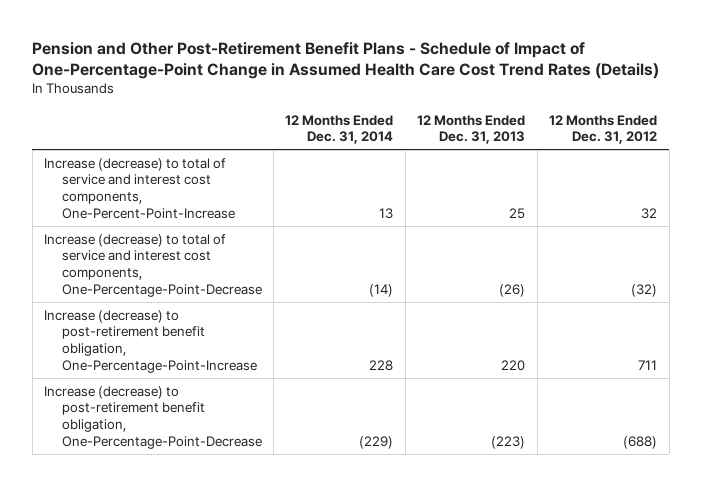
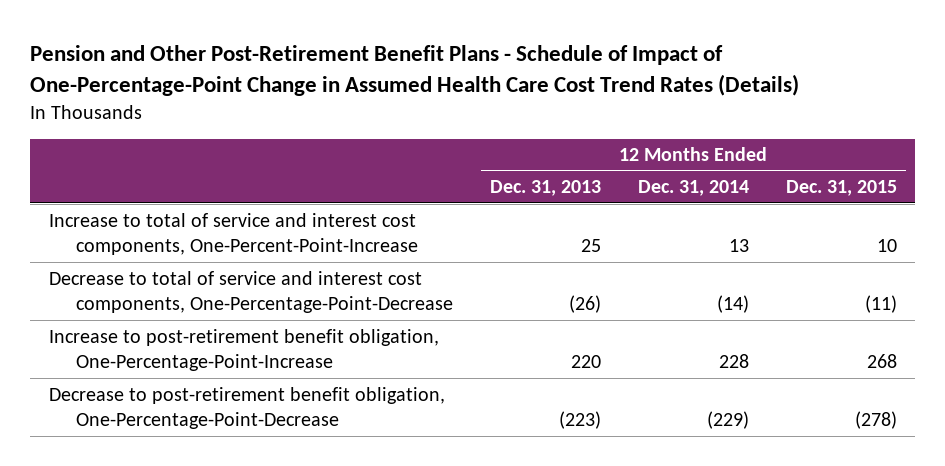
[549,114,658,145] 12 Months Ended Dec. 31, 2012 -> none
none -> [785,180,897,197] Dec. 31, 2015
[44,157,235,219] Increase (decrease) to total of service and interest cost components, One-Percent-Point-Increase -> [48,212,419,256] Increase to total of service and interest cost components, One-Percent-Point-Increase
[44,233,262,297] Increase (decrease) to total of service and interest cost components, One-Percentage-Point-Decrease -> [48,270,454,314] Decrease to total of service and interest cost components, One-Percentage-Point-Decrease
[44,309,257,373] Increase (decrease) to post-retirement benefit obligation, One-Percentage-Point-Increase -> [48,328,439,372] Increase to post-retirement benefit obligation, One-Percentage-Point-Increase
[44,385,262,449] Increase (decrease) to post-retirement benefit obligation, One-Percentage-Point-Decrease -> [48,386,445,430] Decrease to post-retirement benefit obligation, One-Percentage-Point-Decrease

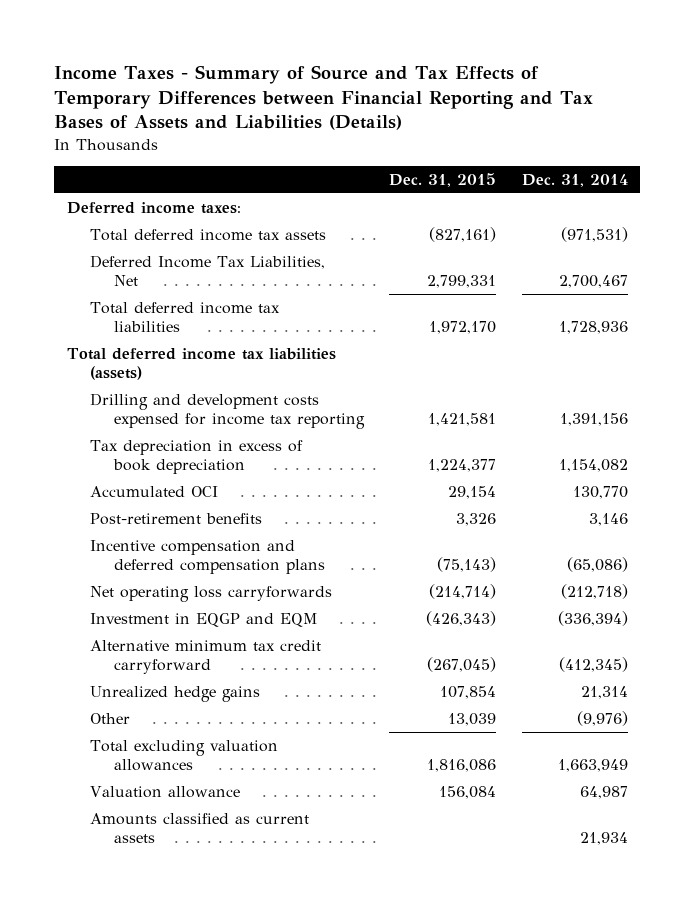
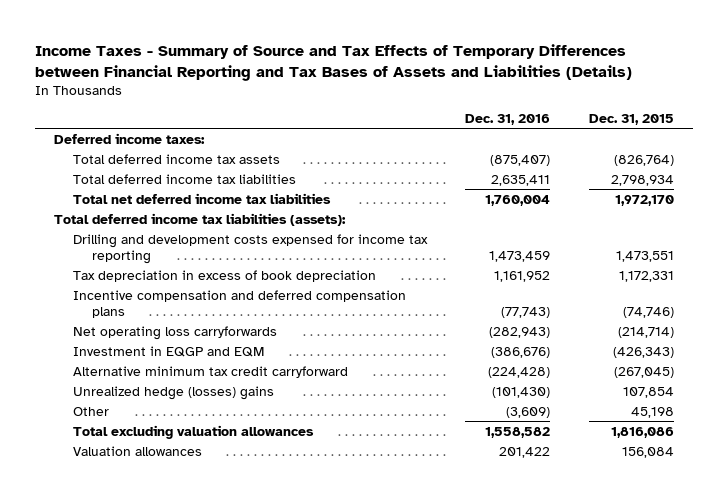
[521,173,628,187] Dec. 31, 2014 -> none
none -> [465,113,551,125] Dec. 31, 2016
[90,486,219,498] Accumulated OCI -> none
[90,513,263,526] Post-retirement benefits -> none
[429,227,497,243] (827,161) -> [613,154,674,166] (826,764)
[90,255,326,286] Deferred Income Tax Liabilities, Net -> [73,173,297,184] Total deferred income tax liabilities
[427,274,497,288] 2,799,331 -> [610,174,674,186] 2,798,934
[90,302,281,332] Total deferred income tax liabilities -> [73,192,332,204] Total net deferred income tax liabilities
[66,348,336,380] Total deferred income tax liabilities (assets) -> [54,212,347,226] Total deferred income tax liabilities (assets):
[428,412,497,426] 1,421,581 -> [615,250,674,262] 1,473,551
[428,458,497,472] 1,224,377 -> [618,270,674,282] 1,172,331
[437,556,497,572] (75,143) -> [622,306,674,318] (74,746)
[90,686,261,703] Unrealized hedge gains -> [73,385,275,400] Unrealized hedge (losses) gains
[448,713,497,727] 13,039 -> [630,406,674,418] 45,198
[90,813,310,843] Amounts classified as current assets -> none
[90,786,241,799] Valuation allowance -> [73,445,203,456] Valuation allowances

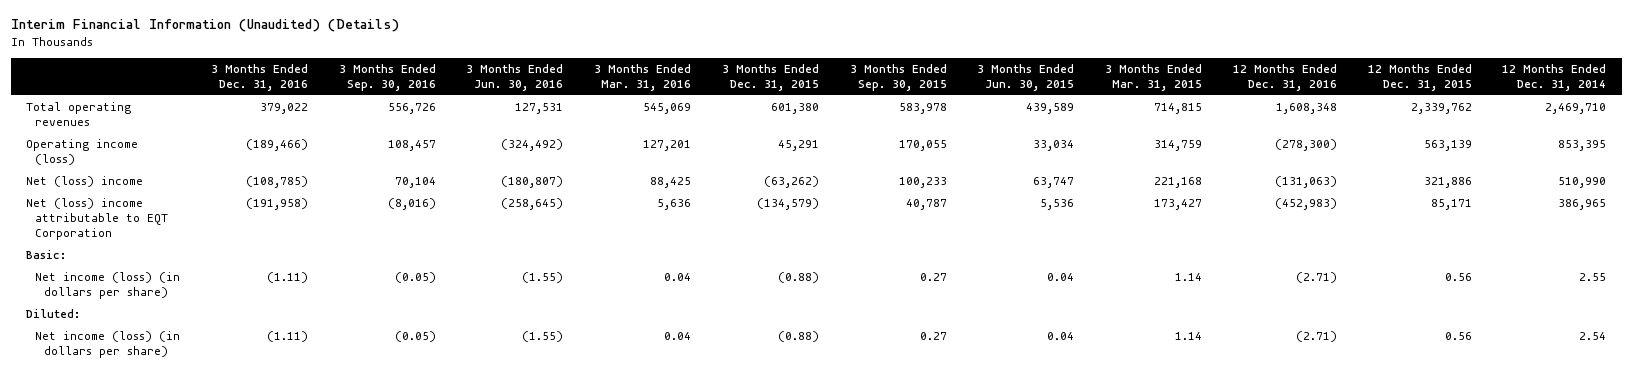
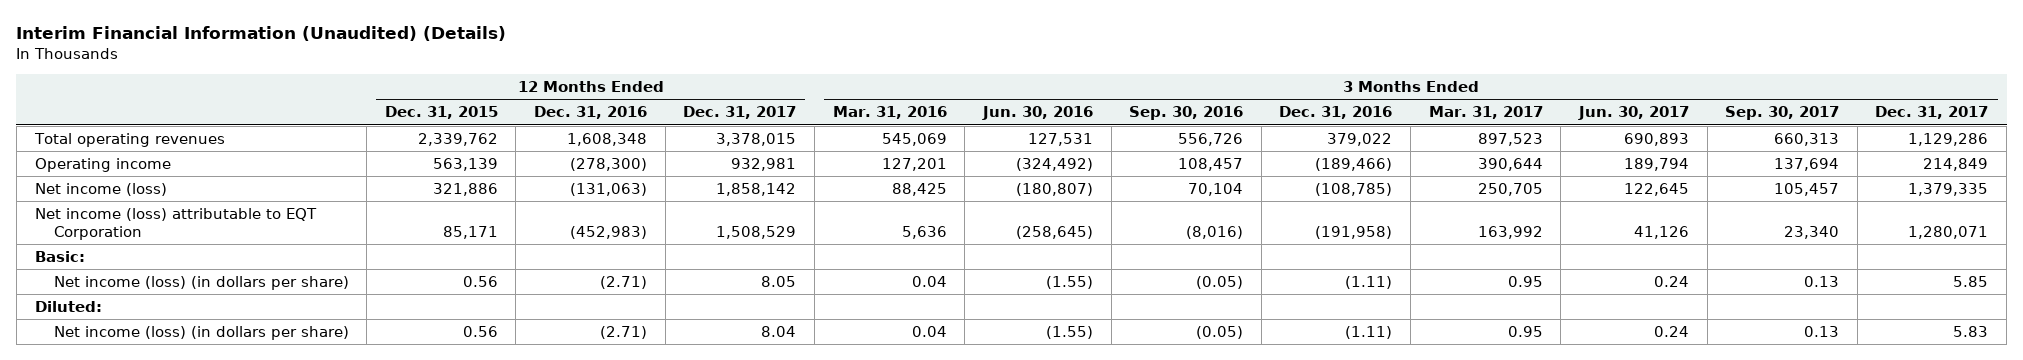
[721,64,819,92] 3 Months Ended Dec. 31, 2015 -> none
[849,64,947,92] 3 Months Ended Sep. 30, 2015 -> none
[977,64,1075,92] 3 Months Ended Jun. 30, 2015 -> none
[1105,64,1203,92] 3 Months Ended Mar. 31, 2015 -> none
[1502,64,1607,92] 12 Months Ended Dec. 31, 2014 -> none
none -> [683,106,797,120] Dec. 31, 2017
none -> [1428,106,1543,120] Mar. 31, 2017
none -> [1577,106,1689,121] Jun. 30, 2017
none -> [1725,106,1840,121] Sep. 30, 2017
none -> [1875,106,1989,120] Dec. 31, 2017
[25,139,138,166] Operating income (loss) -> [34,158,171,173] Operating income
[25,176,143,188] Net (loss) income -> [34,183,167,197] Net income (loss)
[25,198,169,241] Net (loss) income attributable to EQT Corporation -> [34,208,317,240] Net income (loss) attributable to EQT Corporation

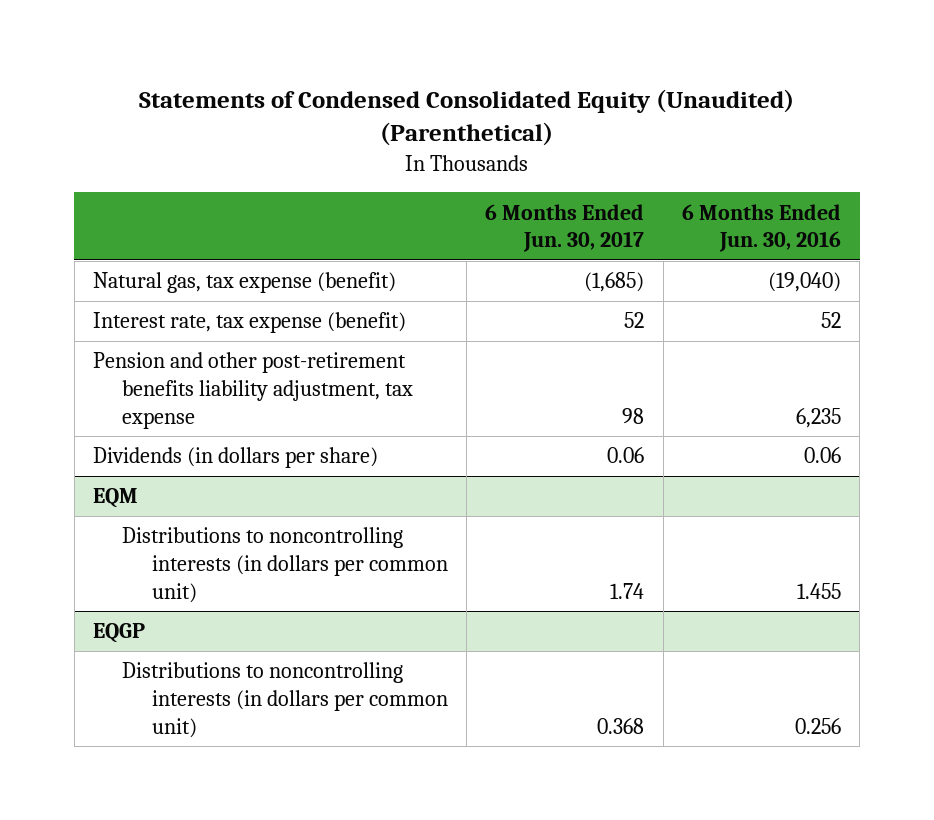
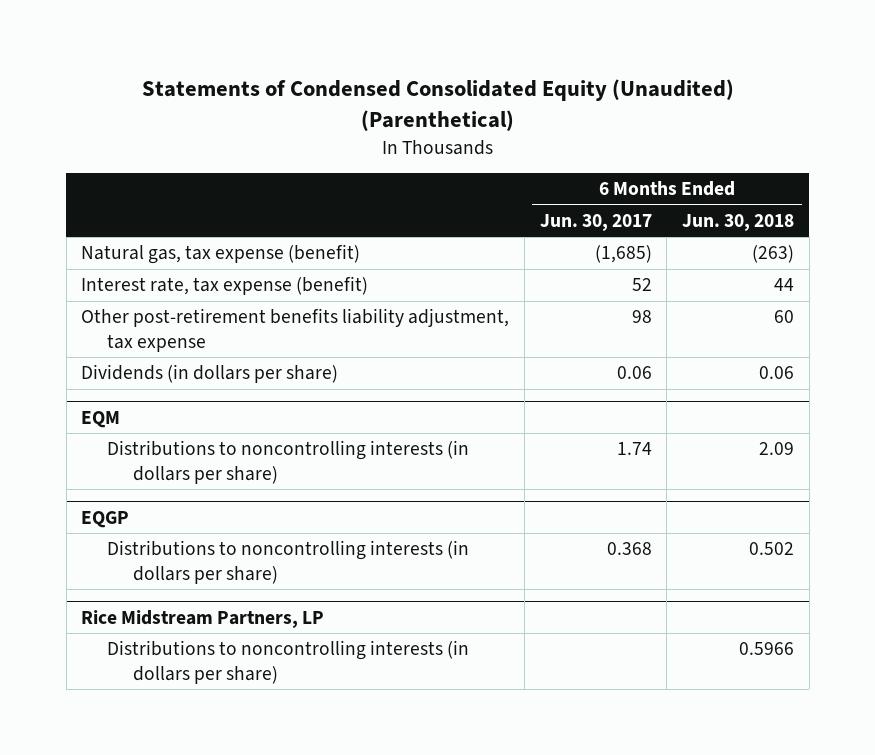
[681,203,841,253] 6 Months Ended Jun. 30, 2016 -> none
none -> [681,213,794,231] Jun. 30, 2018
[92,352,414,429] Pension and other post-retirement benefits liability adjustment, tax expense -> [81,308,510,353] Other post-retirement benefits liability adjustment, tax expense
[122,527,448,603] Distributions to noncontrolling interests (in dollars per common unit) -> [107,440,470,485] Distributions to noncontrolling interests (in dollars per share)
[122,662,448,738] Distributions to noncontrolling interests (in dollars per common unit) -> [107,540,470,585] Distributions to noncontrolling interests (in dollars per share)
none -> [81,609,325,628] Rice Midstream Partners, LP
none -> [107,640,470,685] Distributions to noncontrolling interests (in dollars per share)

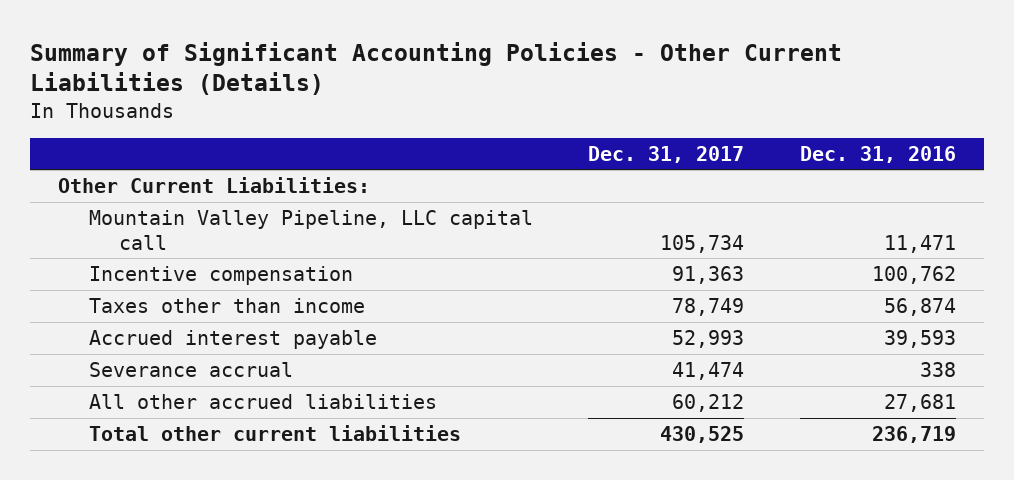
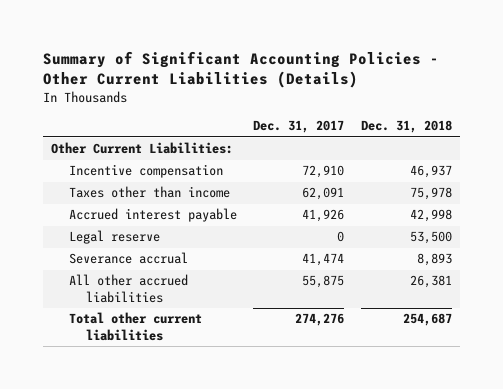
[799,145,956,163] Dec. 31, 2016 -> none
none -> [360,120,452,134] Dec. 31, 2018
[88,210,533,250] Mountain Valley Pipeline, LLC capital call -> none
[672,266,745,285] 91,363 -> [302,165,345,179] 72,910
[672,298,745,317] 78,749 -> [302,187,345,201] 62,091
[672,330,745,349] 52,993 -> [302,209,345,223] 41,926
none -> [68,230,160,245] Legal reserve
[672,394,745,413] 60,212 -> [302,275,345,289] 55,875
[660,426,745,444] 430,525 -> [295,313,345,327] 274,276

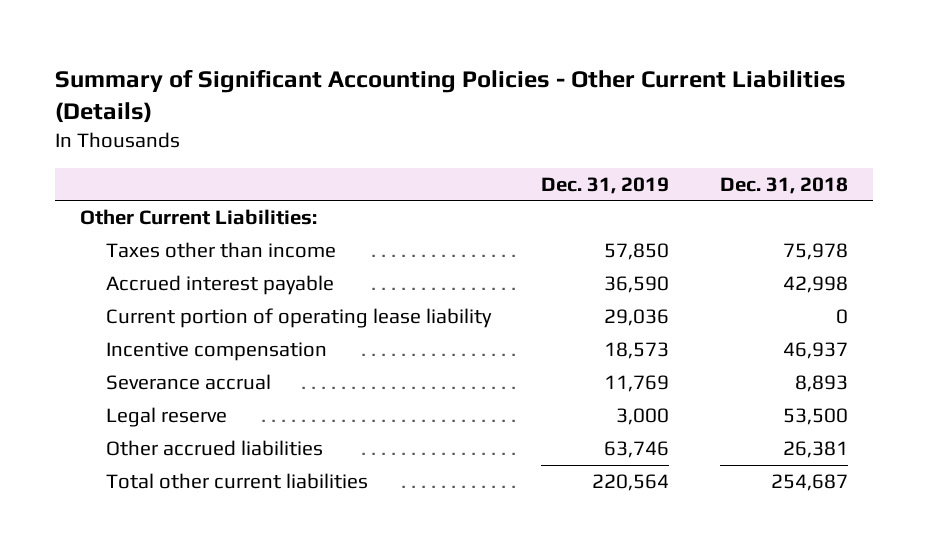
[253,120,345,134] Dec. 31, 2017 -> none
none -> [541,176,670,194] Dec. 31, 2019
none -> [105,308,492,329] Current portion of operating lease liability
[68,164,223,179] Incentive compensation -> [105,342,327,362] Incentive compensation
[68,230,160,245] Legal reserve -> [105,407,227,428] Legal reserve
[68,274,188,303] All other accrued liabilities -> [105,440,323,457] Other accrued liabilities

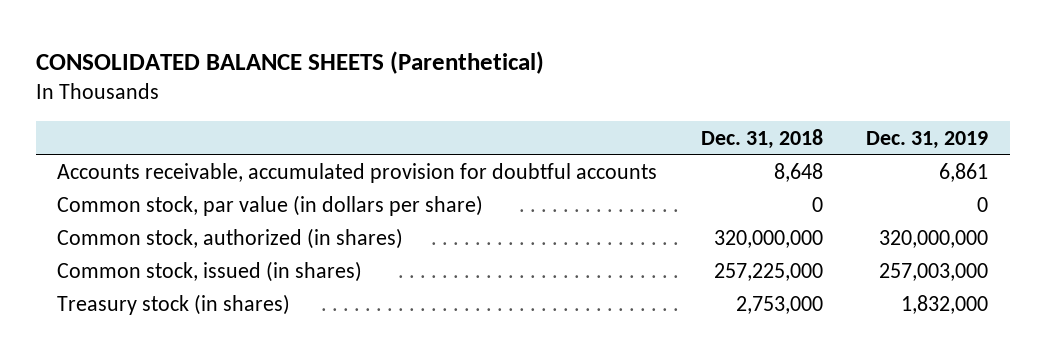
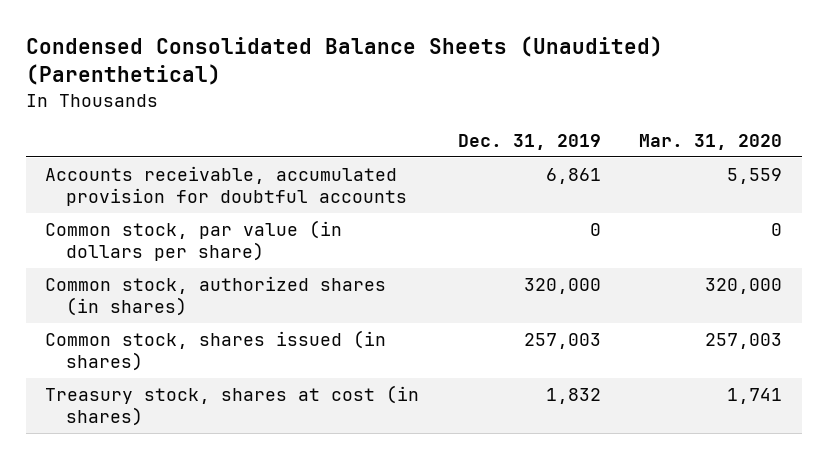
[35,50,544,74] CONSOLIDATED BALANCE SHEETS (Parenthetical) -> [26,36,664,86] Condensed Consolidated Balance Sheets (Unaudited) (Parenthetical)
[700,129,823,150] Dec. 31, 2018 -> none
none -> [639,134,783,151] Mar. 31, 2020
[57,227,404,249] Common stock, authorized (in shares) -> [45,275,387,317] Common stock, authorized shares (in shares)
[878,229,988,248] 320,000,000 -> [523,277,601,294] 320,000
[57,260,363,282] Common stock, issued (in shares) -> [45,329,387,372] Common stock, shares issued (in shares)
[878,262,988,281] 257,003,000 -> [523,332,601,349] 257,003
[57,293,291,315] Treasury stock (in shares) -> [45,384,420,427] Treasury stock, shares at cost (in shares)
[900,294,988,314] 1,832,000 -> [545,387,601,404] 1,832

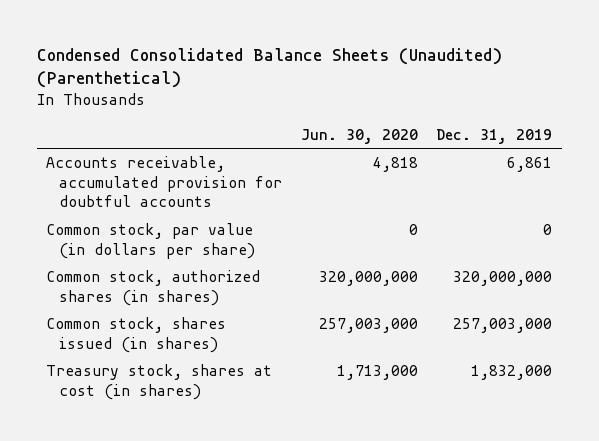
[639,134,783,151] Mar. 31, 2020 -> none
none -> [300,128,418,144] Jun. 30, 2020
[523,277,601,294] 320,000 -> [453,271,553,287] 320,000,000
[523,332,601,349] 257,003 -> [453,318,553,334] 257,003,000
[545,387,601,404] 1,832 -> [471,365,553,381] 1,832,000

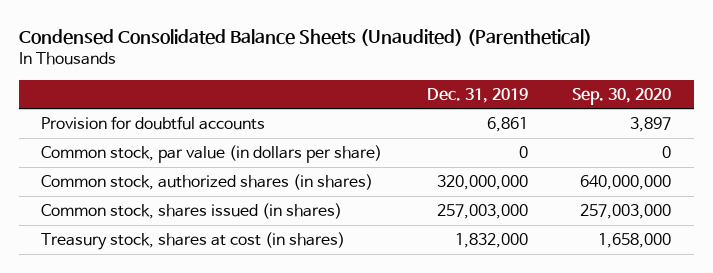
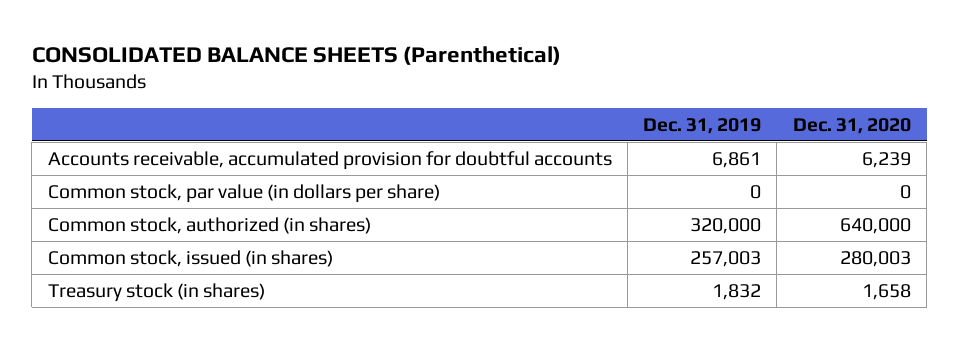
[19,29,593,47] Condensed Consolidated Balance Sheets (Unaudited) (Parenthetical) -> [31,46,561,66] CONSOLIDATED BALANCE SHEETS (Parenthetical)
[572,87,672,105] Sep. 30, 2020 -> none
none -> [792,117,911,134] Dec. 31, 2020
[41,115,266,130] Provision for doubtful accounts -> [47,150,612,170] Accounts receivable, accumulated provision for doubtful accounts
[41,173,374,190] Common stock, authorized shares (in shares) -> [47,216,371,234] Common stock, authorized (in shares)
[436,174,528,190] 320,000,000 -> [690,217,762,234] 320,000
[41,202,343,219] Common stock, shares issued (in shares) -> [47,249,333,267] Common stock, issued (in shares)
[436,203,528,219] 257,003,000 -> [690,250,762,267] 257,003
[41,231,346,250] Treasury stock, shares at cost (in shares) -> [47,282,265,302] Treasury stock (in shares)
[454,232,528,248] 1,832,000 -> [712,283,762,300] 1,832

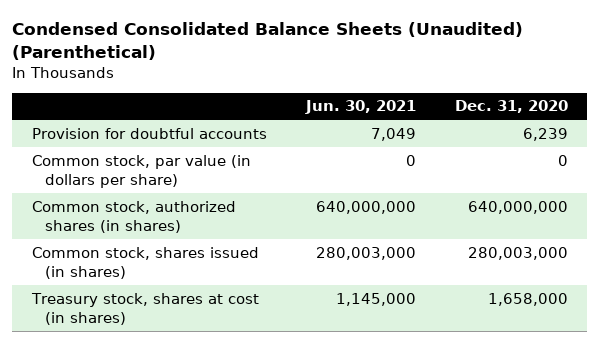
[31,46,561,66] CONSOLIDATED BALANCE SHEETS (Parenthetical) -> [12,22,524,60] Condensed Consolidated Balance Sheets (Unaudited) (Parenthetical)
[643,117,762,134] Dec. 31, 2019 -> none
none -> [304,100,416,115] Jun. 30, 2021
[47,150,612,170] Accounts receivable, accumulated provision for doubtful accounts -> [31,127,267,139] Provision for doubtful accounts
[47,216,371,234] Common stock, authorized (in shares) -> [31,200,236,233] Common stock, authorized shares (in shares)
[839,217,911,234] 640,000 -> [467,200,568,214] 640,000,000
[47,249,333,267] Common stock, issued (in shares) -> [31,246,259,279] Common stock, shares issued (in shares)
[839,250,911,267] 280,003 -> [467,246,568,260] 280,003,000
[47,282,265,302] Treasury stock (in shares) -> [30,292,259,325] Treasury stock, shares at cost (in shares)
[861,283,911,300] 1,658 -> [487,292,568,306] 1,658,000

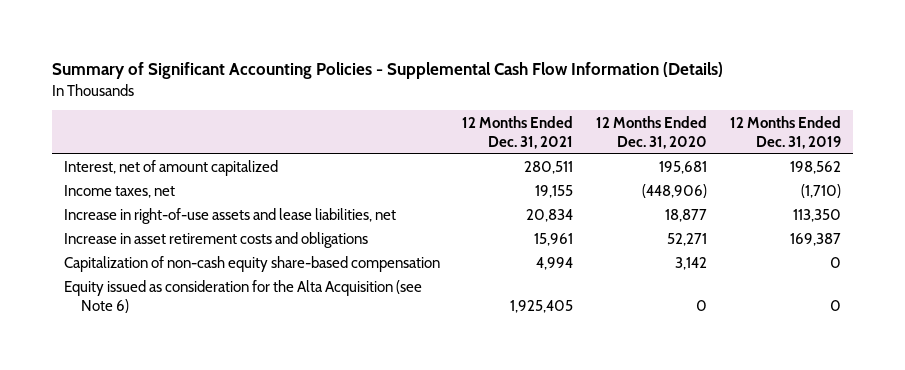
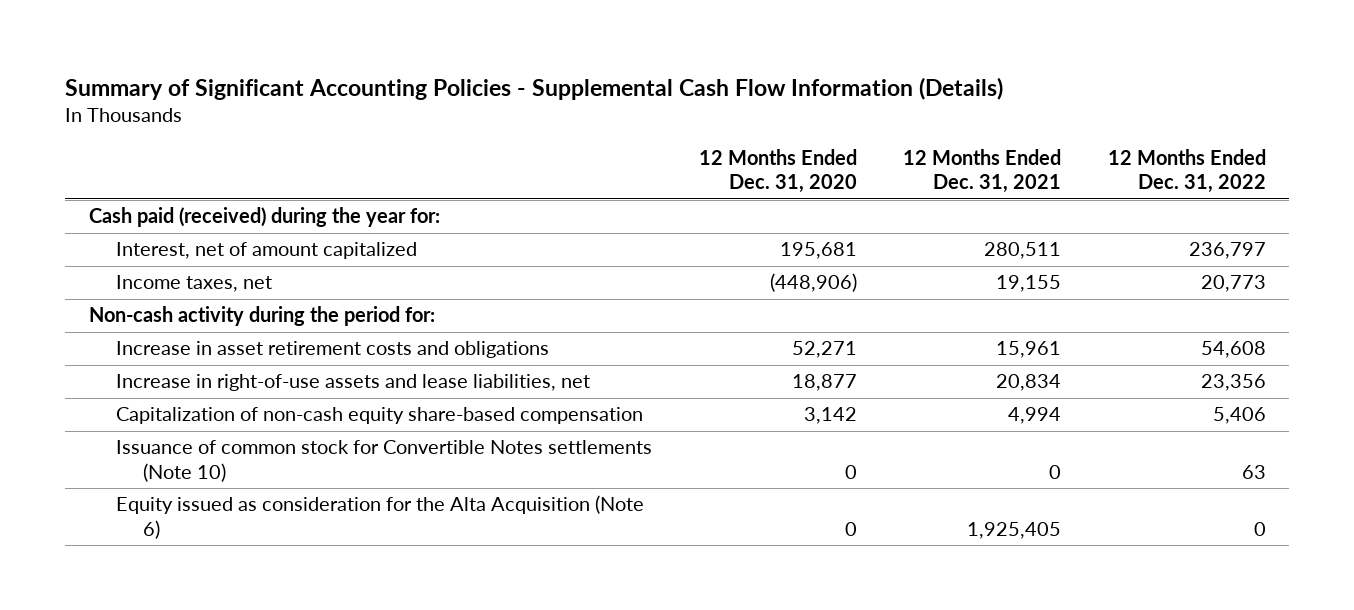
[730,115,842,149] 12 Months Ended Dec. 31, 2019 -> none
none -> [1107,149,1266,194] 12 Months Ended Dec. 31, 2022
none -> [88,207,440,228] Cash paid (received) during the year for:
none -> [88,306,435,327] Non-cash activity during the period for:
[63,208,396,225] Increase in right-of-use assets and lease liabilities, net -> [115,374,590,392] Increase in right-of-use assets and lease liabilities, net
none -> [115,440,652,482] Issuance of common stock for Convertible Notes settlements (Note 10)
[63,280,422,314] Equity issued as consideration for the Alta Acquisition (see Note 6) -> [115,495,644,539] Equity issued as consideration for the Alta Acquisition (Note 6)

